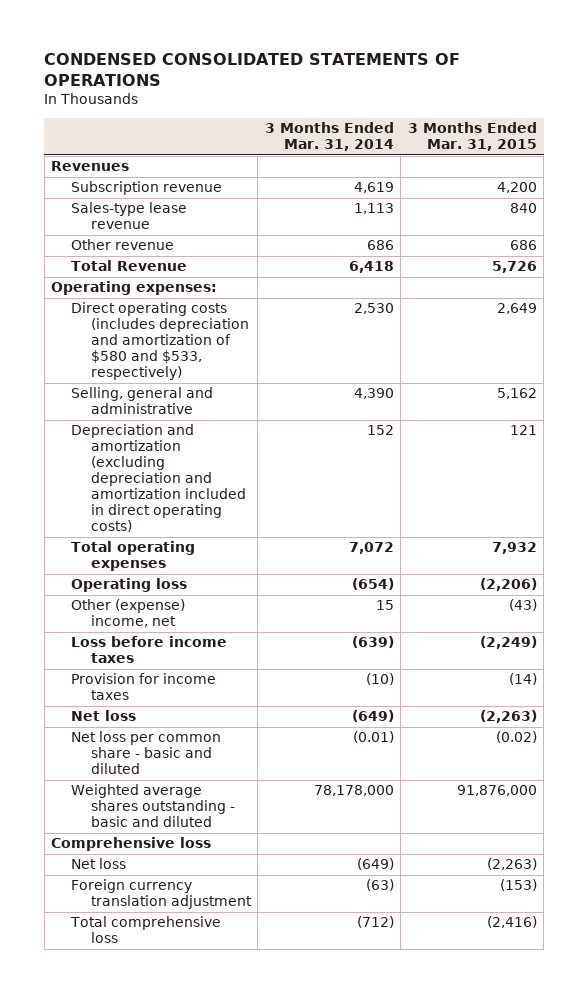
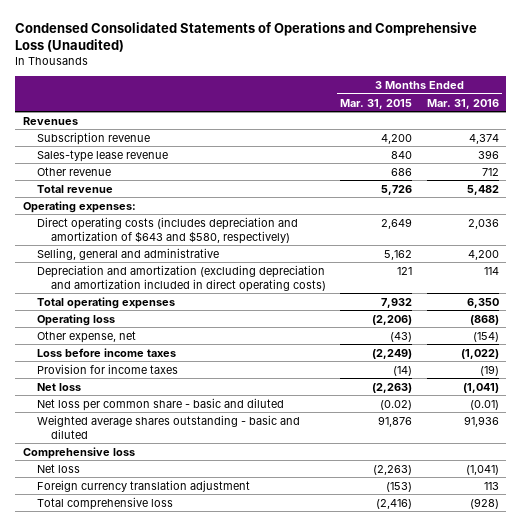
[44,53,461,87] CONDENSED CONSOLIDATED STATEMENTS OF OPERATIONS -> [15,21,478,53] Condensed Consolidated Statements of Operations and Comprehensive Loss (Unaudited)
[264,122,394,152] 3 Months Ended Mar. 31, 2014 -> none
none -> [426,98,499,109] Mar. 31, 2016
[71,260,188,272] Total Revenue -> [36,184,113,193] Total revenue
[71,302,249,381] Direct operating costs (includes depreciation and amortization of $580 and $533, respectively) -> [36,216,298,244] Direct operating costs (includes depreciation and amortization of $643 and $580, respectively)
[71,599,186,628] Other (expense) income, net -> [36,330,136,343] Other expense, net
[456,785,537,797] 91,876,000 -> [378,415,413,427] 91,876

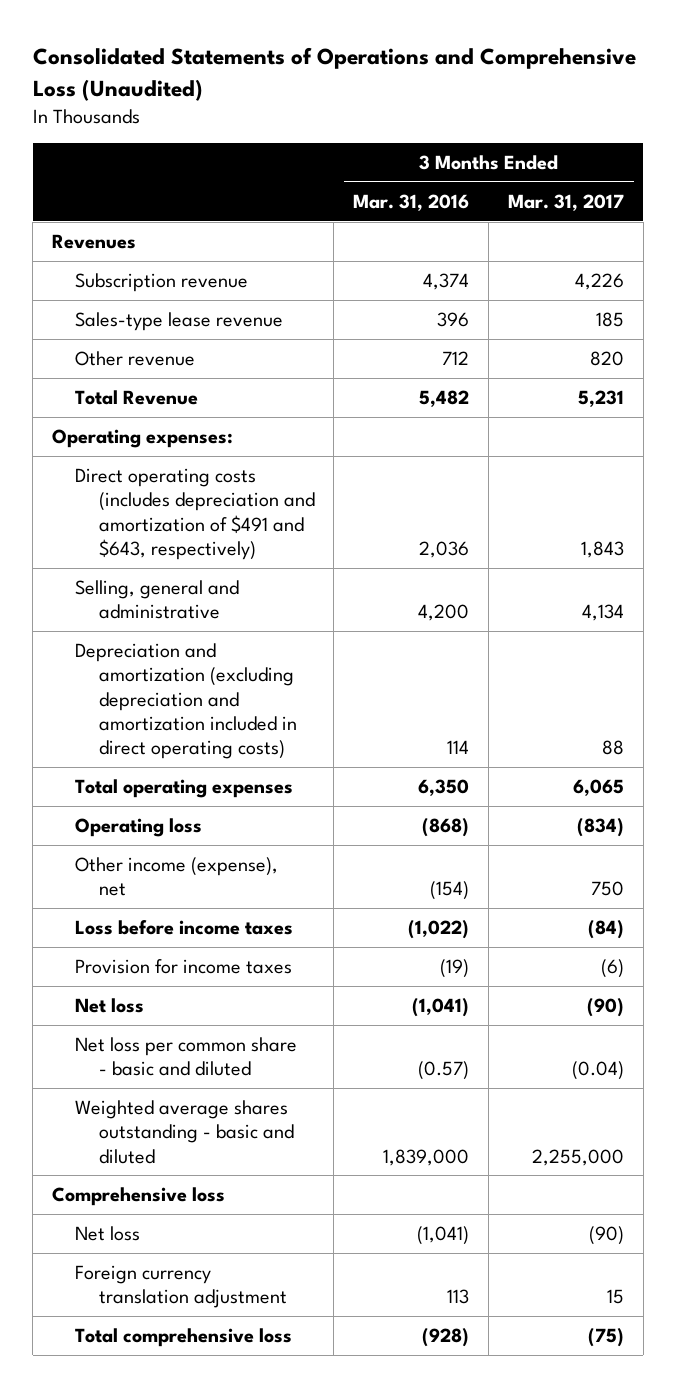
[15,21,478,53] Condensed Consolidated Statements of Operations and Comprehensive Loss (Unaudited) -> [32,47,636,101] Consolidated Statements of Operations and Comprehensive Loss (Unaudited)
[340,98,413,109] Mar. 31, 2015 -> none
none -> [507,193,624,211] Mar. 31, 2017
[36,184,113,193] Total revenue -> [75,390,199,406] Total Revenue
[36,216,298,244] Direct operating costs (includes depreciation and amortization of $643 and $580, respectively) -> [75,468,315,560] Direct operating costs (includes depreciation and amortization of $491 and $643, respectively)
[36,330,136,343] Other expense, net -> [75,857,279,897] Other income (expense), net
[469,399,499,410] (0.01) -> [418,1061,470,1081] (0.57)
[463,415,499,427] 91,936 -> [383,1148,470,1166] 1,839,000

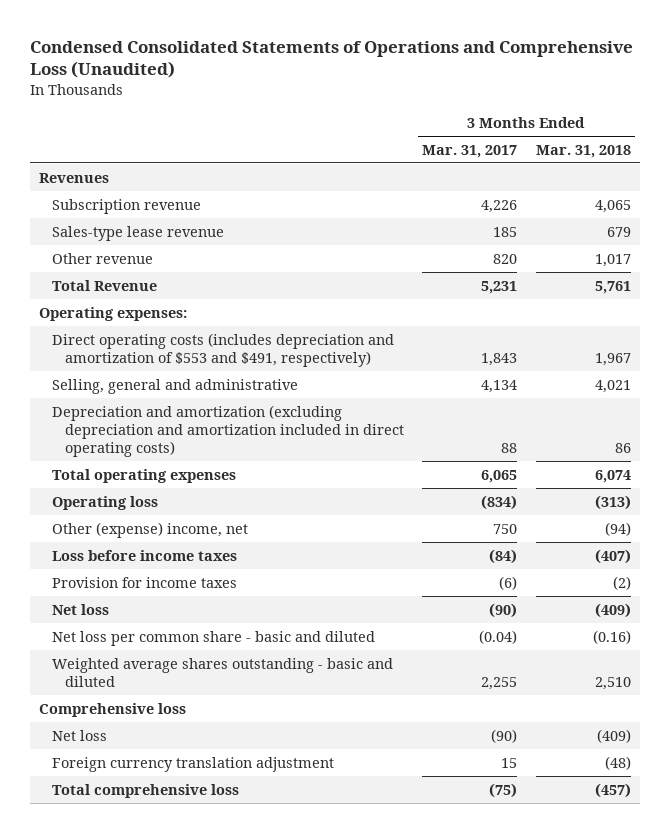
[32,47,636,101] Consolidated Statements of Operations and Comprehensive Loss (Unaudited) -> [30,40,634,79] Condensed Consolidated Statements of Operations and Comprehensive Loss (Unaudited)
[353,193,470,211] Mar. 31, 2016 -> none
none -> [535,144,631,158] Mar. 31, 2018
[75,468,315,560] Direct operating costs (includes depreciation and amortization of $491 and $643, respectively) -> [52,332,395,367] Direct operating costs (includes depreciation and amortization of $553 and $491, respectively)
[75,857,279,897] Other income (expense), net -> [52,521,249,538] Other (expense) income, net
[531,1148,624,1166] 2,255,000 -> [481,676,518,690] 2,255

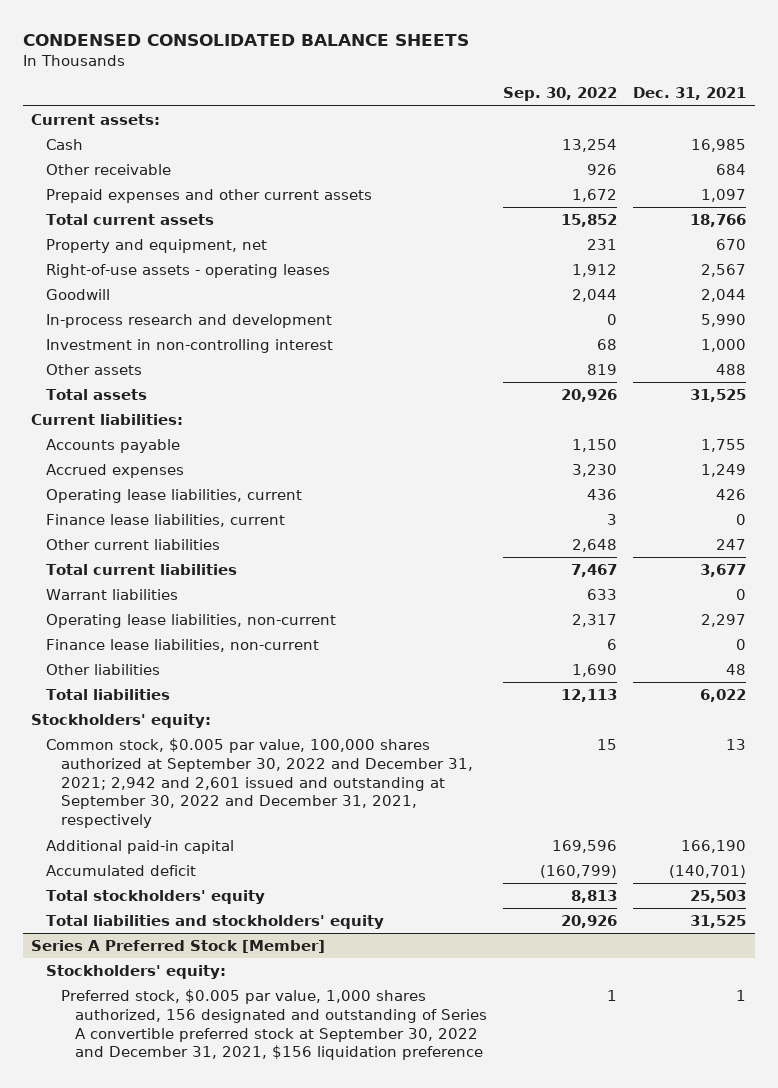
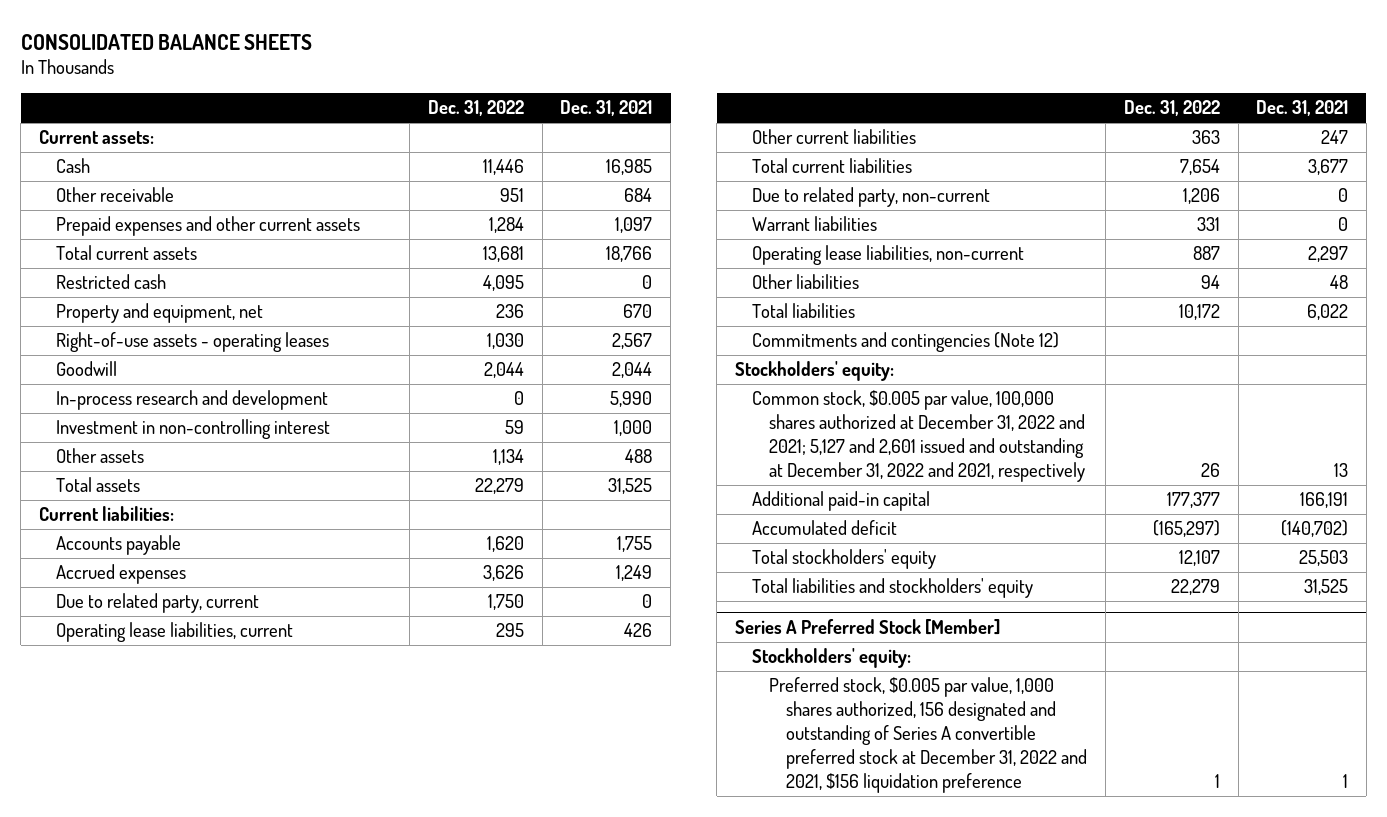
[23,33,470,46] CONDENSED CONSOLIDATED BALANCE SHEETS -> [20,33,312,50] CONSOLIDATED BALANCE SHEETS
[503,87,618,102] Sep. 30, 2022 -> none
none -> [427,100,524,117] Dec. 31, 2022
none -> [56,274,167,290] Restricted cash
none -> [56,593,260,614] Due to related party, current
[45,514,285,528] Finance lease liabilities, current -> none
none -> [752,187,991,208] Due to related party, non-current
[45,639,319,653] Finance lease liabilities, non-current -> none
none -> [752,332,1060,353] Commitments and contingencies (Note 12)
[45,738,473,829] Common stock, $0.005 par value, 100,000 shares authorized at September 30, 2022 and December 31, 2021; 2,942 and 2,601 issued and outstanding at September 30, 2022 and December 31, 2021, respectively -> [752,390,1086,483] Common stock, $0.005 par value, 100,000 shares authorized at December 31, 2022 and 2021; 5,127 and 2,601 issued and outstanding at December 31, 2022 and 2021, respectively
[681,840,747,854] 166,190 -> [1300,492,1349,509] 166,191
[669,865,747,879] (140,701) -> [1281,520,1349,538] (140,702)
[60,989,488,1061] Preferred stock, $0.005 par value, 1,000 shares authorized, 156 designated and outstanding of Series A convertible preferred stock at September 30, 2022 and December 31, 2021, $156 liquidation preference -> [769,677,1088,794] Preferred stock, $0.005 par value, 1,000 shares authorized, 156 designated and outstanding of Series A convertible preferred stock at December 31, 2022 and 2021, $156 liquidation preference

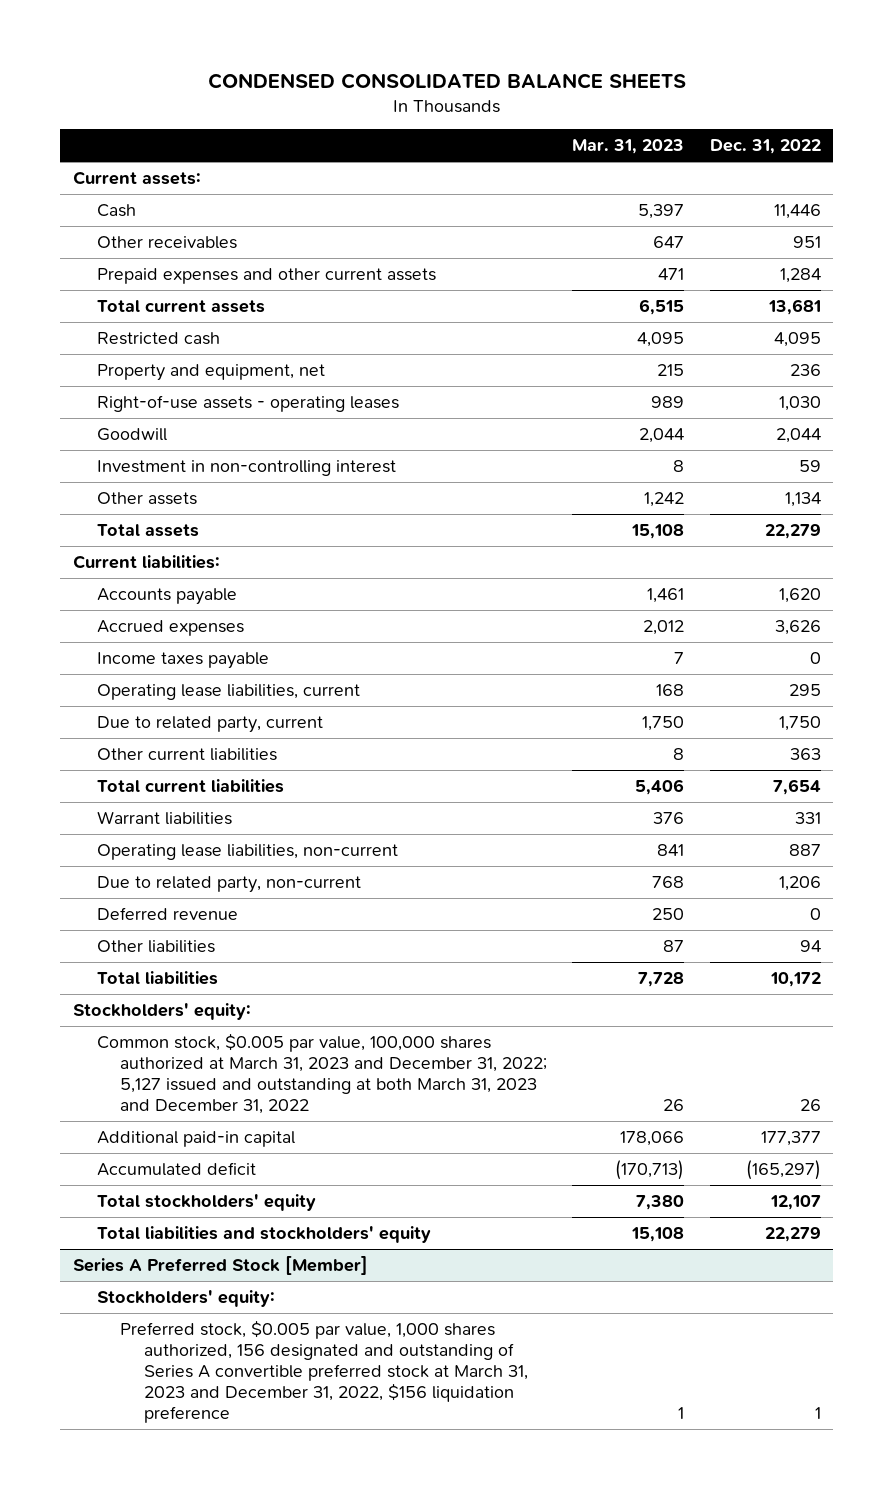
[20,33,312,50] CONSOLIDATED BALANCE SHEETS -> [207,72,686,89] CONDENSED CONSOLIDATED BALANCE SHEETS
[560,100,653,117] Dec. 31, 2021 -> none
none -> [572,139,685,155] Mar. 31, 2023
[56,187,175,203] Other receivable -> [96,235,237,249] Other receivables
[56,390,329,411] In-process research and development -> none
none -> [96,651,269,669] Income taxes payable
[56,593,260,614] Due to related party, current -> [96,715,323,733] Due to related party, current
[752,187,991,208] Due to related party, non-current -> [96,875,361,893] Due to related party, non-current
none -> [96,906,238,920] Deferred revenue
[752,332,1060,353] Commitments and contingencies (Note 12) -> none
[752,390,1086,483] Common stock, $0.005 par value, 100,000 shares authorized at December 31, 2022 and 2021; 5,127 and 2,601 issued and outstanding at December 31, 2022 and 2021, respectively -> [96,1032,548,1114] Common stock, $0.005 par value, 100,000 shares authorized at March 31, 2023 and December 31, 2022; 5,127 issued and outstanding at both March 31, 2023 and December 31, 2022
[769,677,1088,794] Preferred stock, $0.005 par value, 1,000 shares authorized, 156 designated and outstanding of Series A convertible preferred stock at December 31, 2022 and 2021, $156 liquidation preference -> [120,1319,529,1423] Preferred stock, $0.005 par value, 1,000 shares authorized, 156 designated and outstanding of Series A convertible preferred stock at March 31, 2023 and December 31, 2022, $156 liquidation preference

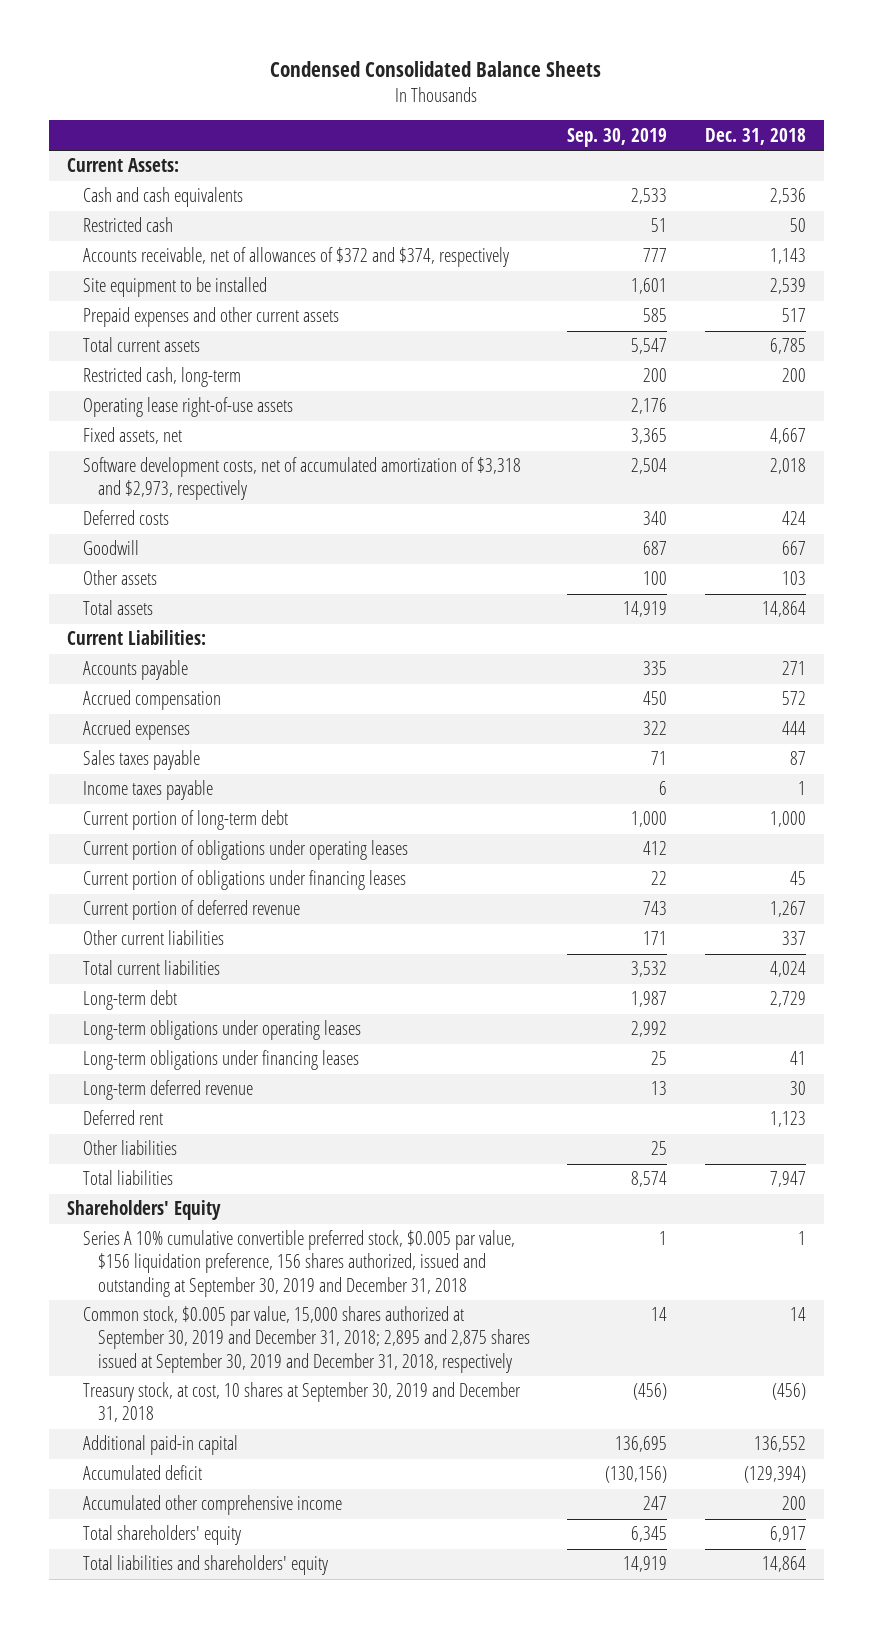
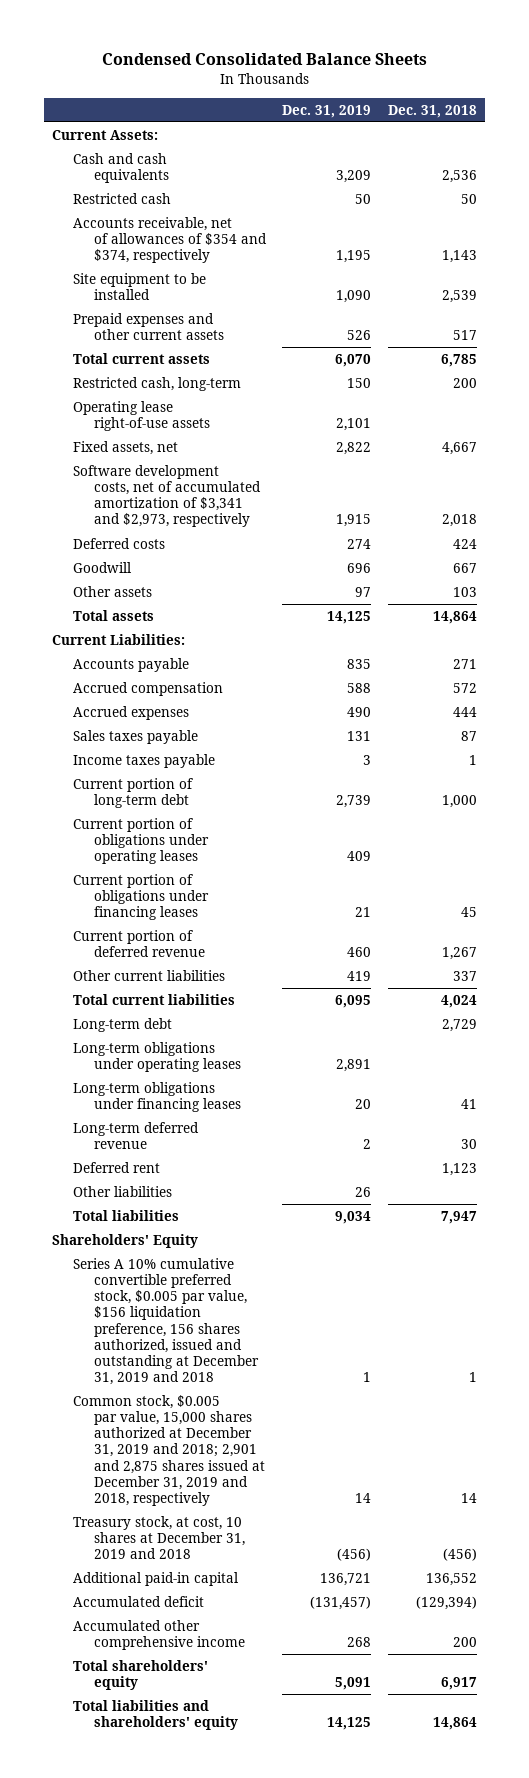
[567,127,668,147] Sep. 30, 2019 -> none
none -> [282,104,372,118] Dec. 31, 2019
[82,247,509,268] Accounts receivable, net of allowances of $372 and $374, respectively -> [73,216,267,264] Accounts receivable, net of allowances of $354 and $374, respectively
[82,457,521,501] Software development costs, net of accumulated amortization of $3,318 and $2,973, respectively -> [73,464,261,528] Software development costs, net of accumulated amortization of $3,341 and $2,973, respectively
[82,1230,515,1297] Series A 10% cumulative convertible preferred stock, $0.005 par value, $156 liquidation preference, 156 shares authorized, issued and outstanding at September 30, 2019 and December 31, 2018 -> [73,1257,259,1385] Series A 10% cumulative convertible preferred stock, $0.005 par value, $156 liquidation preference, 156 shares authorized, issued and outstanding at December 31, 2019 and 2018
[82,1306,530,1373] Common stock, $0.005 par value, 15,000 shares authorized at September 30, 2019 and December 31, 2018; 2,895 and 2,875 shares issued at September 30, 2019 and December 31, 2018, respectively -> [73,1394,265,1506] Common stock, $0.005 par value, 15,000 shares authorized at December 31, 2019 and 2018; 2,901 and 2,875 shares issued at December 31, 2019 and 2018, respectively
[82,1382,521,1423] Treasury stock, at cost, 10 shares at September 30, 2019 and December 31, 2018 -> [73,1515,245,1560] Treasury stock, at cost, 10 shares at December 31, 2019 and 2018

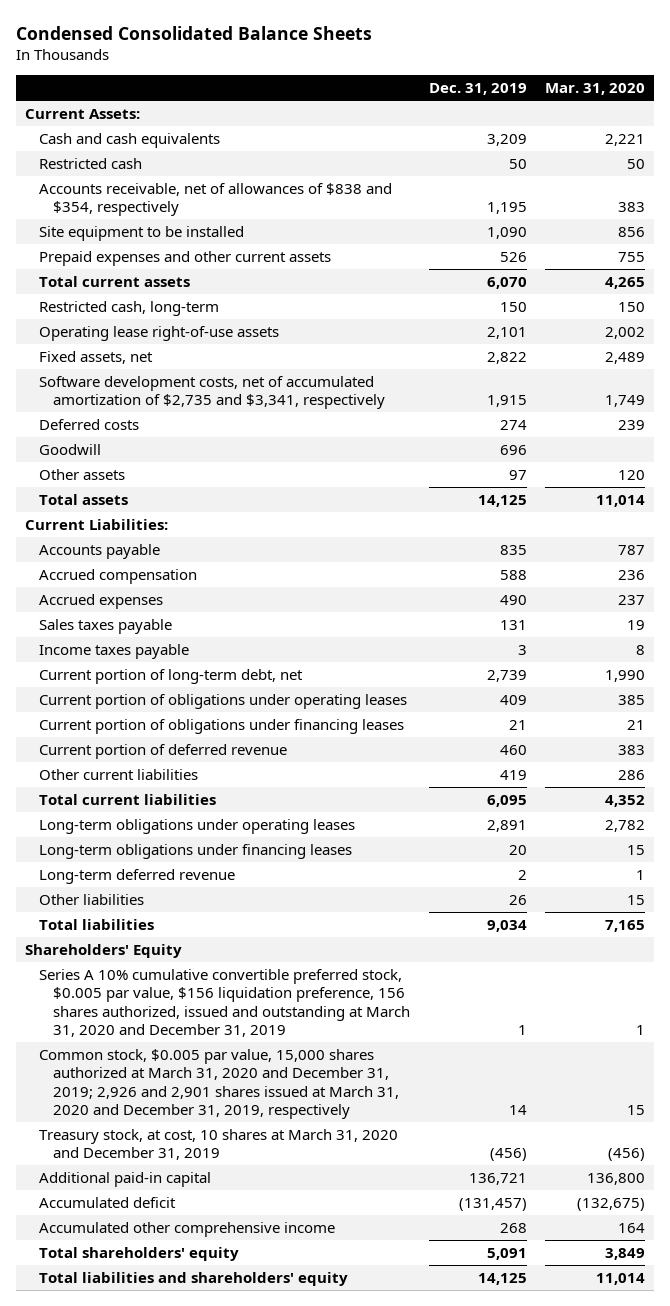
[387,104,477,118] Dec. 31, 2018 -> none
none -> [544,83,645,96] Mar. 31, 2020
[73,216,267,264] Accounts receivable, net of allowances of $354 and $374, respectively -> [39,182,393,217] Accounts receivable, net of allowances of $838 and $354, respectively
[73,464,261,528] Software development costs, net of accumulated amortization of $3,341 and $2,973, respectively -> [39,375,386,410] Software development costs, net of accumulated amortization of $2,735 and $3,341, respectively
[73,777,194,809] Current portion of long-term debt -> [39,668,304,684] Current portion of long-term debt, net
[73,1017,173,1032] Long-term debt -> none
[73,1161,161,1173] Deferred rent -> none
[73,1257,259,1385] Series A 10% cumulative convertible preferred stock, $0.005 par value, $156 liquidation preference, 156 shares authorized, issued and outstanding at December 31, 2019 and 2018 -> [39,968,411,1037] Series A 10% cumulative convertible preferred stock, $0.005 par value, $156 liquidation preference, 156 shares authorized, issued and outstanding at March 31, 2020 and December 31, 2019
[73,1394,265,1506] Common stock, $0.005 par value, 15,000 shares authorized at December 31, 2019 and 2018; 2,901 and 2,875 shares issued at December 31, 2019 and 2018, respectively -> [39,1048,400,1119] Common stock, $0.005 par value, 15,000 shares authorized at March 31, 2020 and December 31, 2019; 2,926 and 2,901 shares issued at March 31, 2020 and December 31, 2019, respectively
[73,1515,245,1560] Treasury stock, at cost, 10 shares at December 31, 2019 and 2018 -> [39,1128,399,1161] Treasury stock, at cost, 10 shares at March 31, 2020 and December 31, 2019

